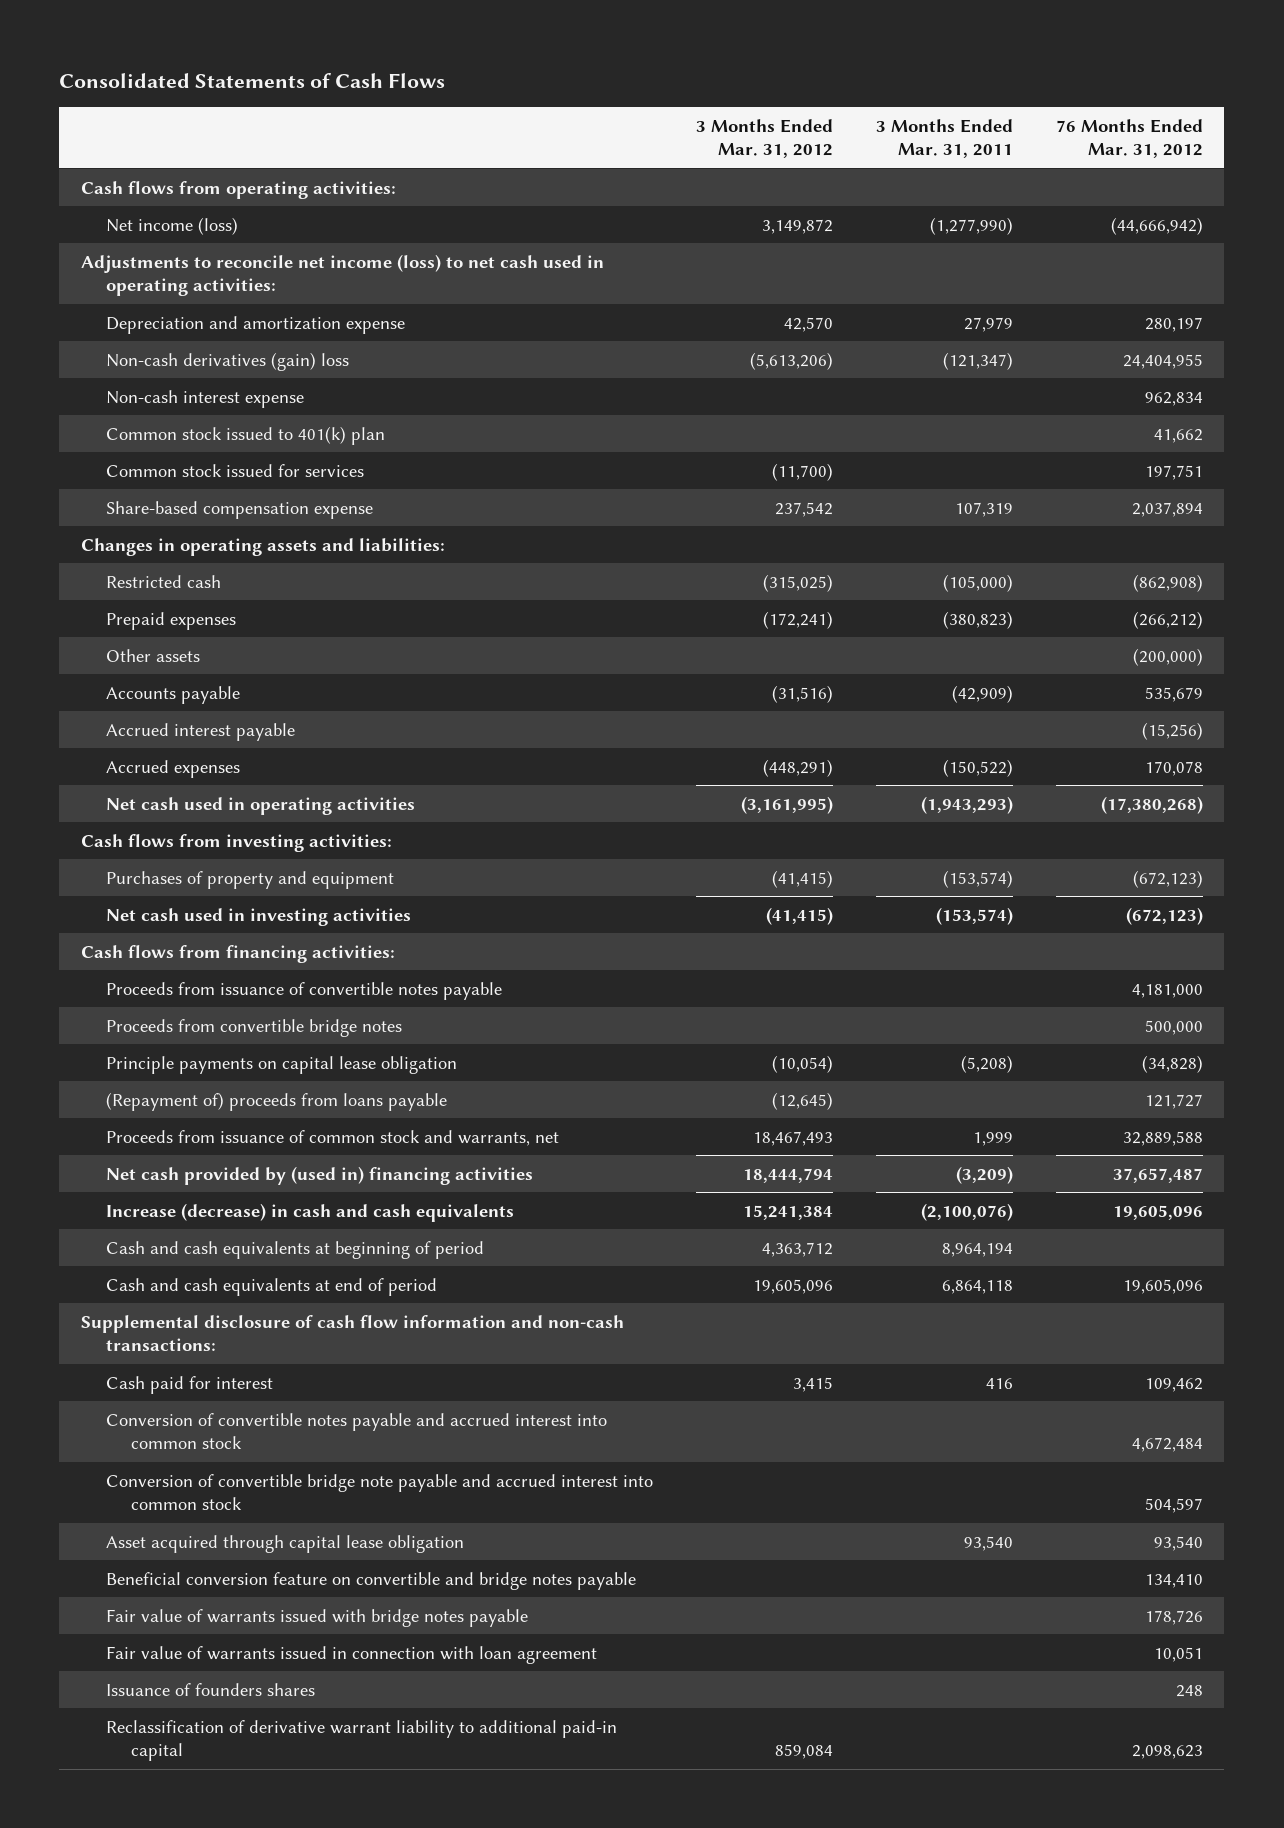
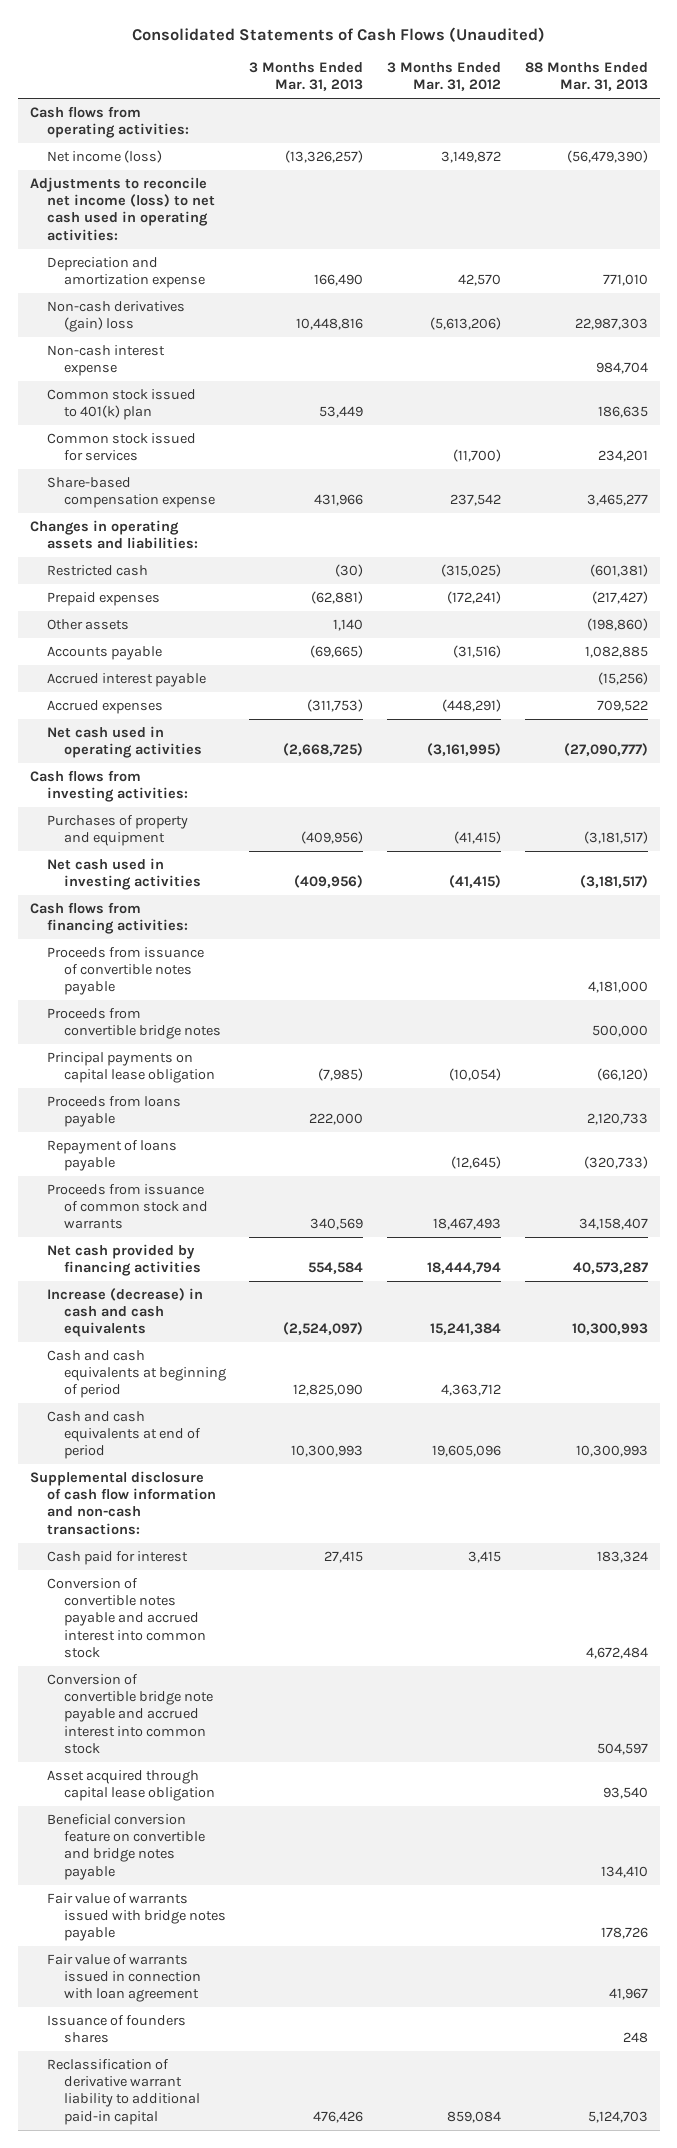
[59,73,446,89] Consolidated Statements of Cash Flows -> [131,26,545,42] Consolidated Statements of Cash Flows (Unaudited)
[875,118,1013,159] 3 Months Ended Mar. 31, 2011 -> none
[1055,118,1203,159] 76 Months Ended Mar. 31, 2012 -> none
none -> [249,62,364,92] 3 Months Ended Mar. 31, 2013
none -> [524,62,648,92] 88 Months Ended Mar. 31, 2013
[106,1055,458,1074] Principle payments on capital lease obligation -> [46,1051,215,1084] Principal payments on capital lease obligation
none -> [46,1095,181,1128] Proceeds from loans payable
[106,1091,448,1111] (Repayment of) proceeds from loans payable -> [46,1139,177,1172] Repayment of loans payable
[106,1129,560,1146] Proceeds from issuance of common stock and warrants, net -> [46,1183,208,1230] Proceeds from issuance of common stock and warrants
[106,1165,534,1185] Net cash provided by (used in) financing activities -> [46,1243,201,1277] Net cash provided by financing activities

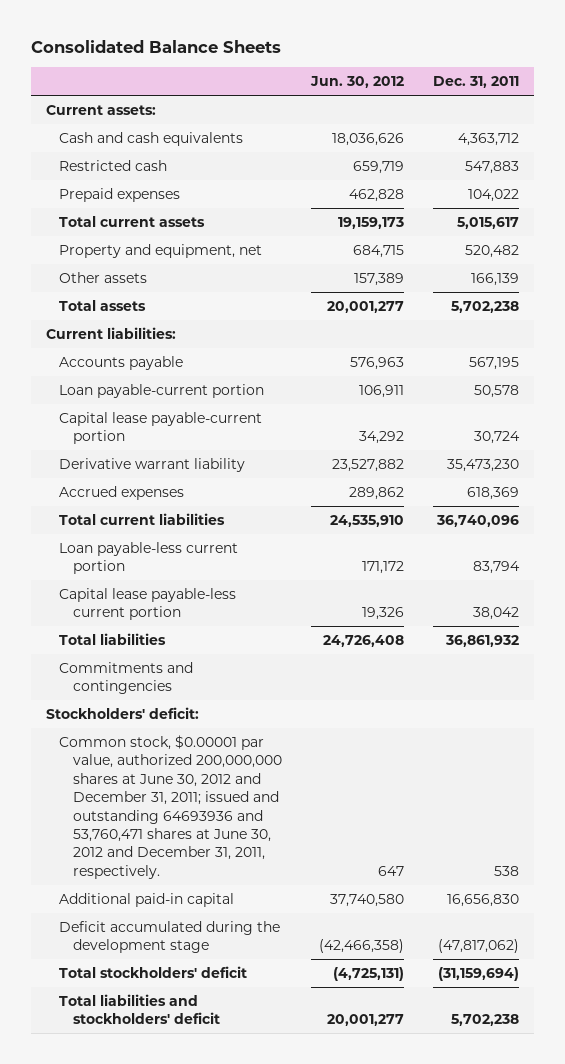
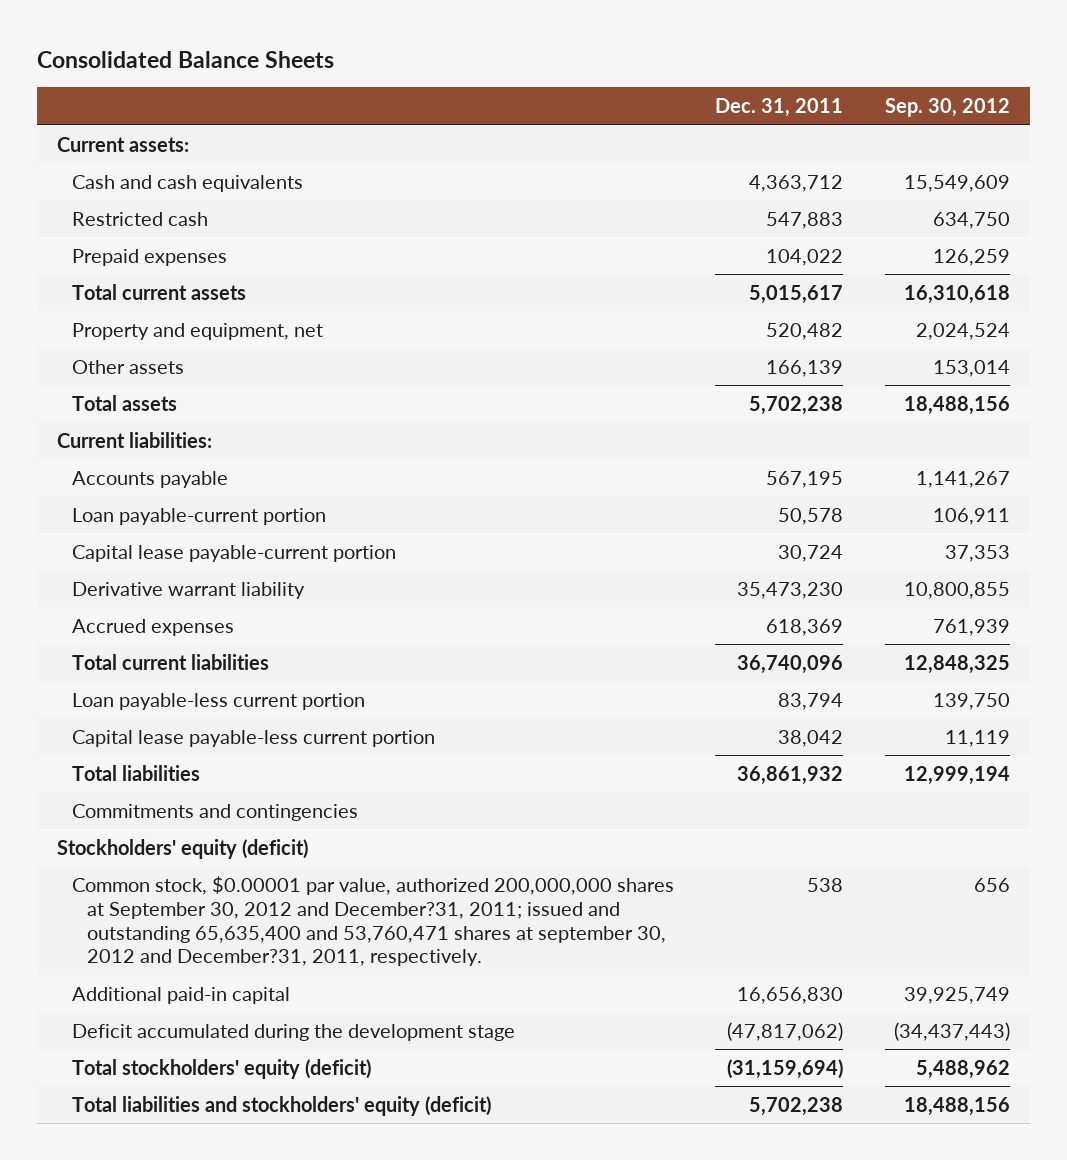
[310,76,405,89] Jun. 30, 2012 -> none
none -> [884,98,1010,118] Sep. 30, 2012
[45,706,199,719] Stockholders' deficit: -> [57,838,309,859] Stockholders' equity (deficit)
[59,734,282,879] Common stock, $0.00001 par value, authorized 200,000,000 shares at June 30, 2012 and December 31, 2011; issued and outstanding 64693936 and 53,760,471 shares at June 30, 2012 and December 31, 2011, respectively. -> [72,875,675,967] Common stock, $0.00001 par value, authorized 200,000,000 shares at September 30, 2012 and December?31, 2011; issued and outstanding 65,635,400 and 53,760,471 shares at september 30, 2012 and December?31, 2011, respectively.
[59,965,248,978] Total stockholders' deficit -> [72,1058,372,1079] Total stockholders' equity (deficit)
[59,993,220,1025] Total liabilities and stockholders' deficit -> [72,1095,492,1116] Total liabilities and stockholders' equity (deficit)

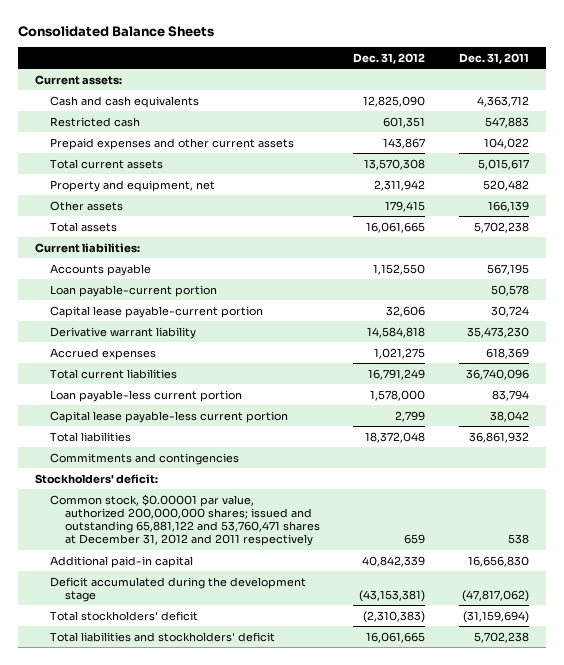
[884,98,1010,118] Sep. 30, 2012 -> none
none -> [353,52,426,64] Dec. 31, 2012
[72,248,228,266] Prepaid expenses -> [49,137,294,150] Prepaid expenses and other current assets
[57,838,309,859] Stockholders' equity (deficit) -> [35,473,159,484] Stockholders' deficit:
[72,875,675,967] Common stock, $0.00001 par value, authorized 200,000,000 shares at September 30, 2012 and December?31, 2011; issued and outstanding 65,635,400 and 53,760,471 shares at september 30, 2012 and December?31, 2011, respectively. -> [49,493,320,547] Common stock, $0.00001 par value, authorized 200,000,000 shares; issued and outstanding 65,881,122 and 53,760,471 shares at December 31, 2012 and 2011 respectively
[72,1058,372,1079] Total stockholders' equity (deficit) -> [49,610,198,621] Total stockholders' deficit
[72,1095,492,1116] Total liabilities and stockholders' equity (deficit) -> [49,631,275,642] Total liabilities and stockholders' deficit

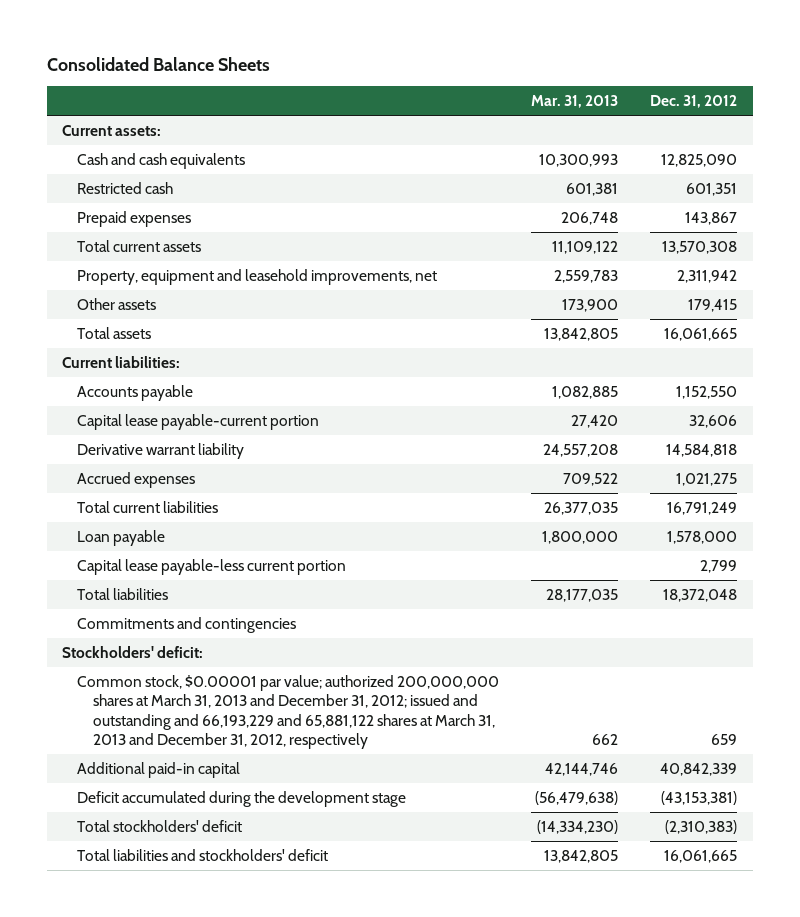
[458,52,529,64] Dec. 31, 2011 -> none
none -> [531,95,619,109] Mar. 31, 2013
[49,137,294,150] Prepaid expenses and other current assets -> [77,210,192,227] Prepaid expenses
[49,179,215,192] Property and equipment, net -> [77,268,438,285] Property, equipment and leasehold improvements, net
[49,284,217,297] Loan payable-current portion -> none
[49,389,242,402] Loan payable-less current portion -> [77,529,166,546] Loan payable
[49,493,320,547] Common stock, $0.00001 par value, authorized 200,000,000 shares; issued and outstanding 65,881,122 and 53,760,471 shares at December 31, 2012 and 2011 respectively -> [77,674,500,749] Common stock, $0.00001 par value; authorized 200,000,000 shares at March 31, 2013 and December 31, 2012; issued and outstanding and 66,193,229 and 65,881,122 shares at March 31, 2013 and December 31, 2012, respectively

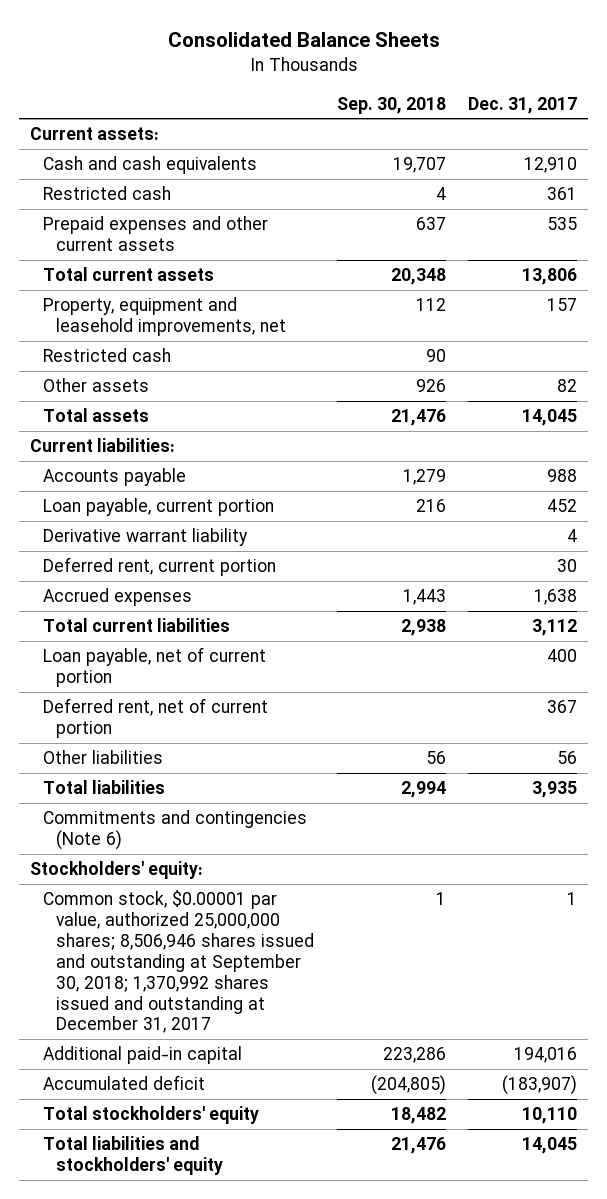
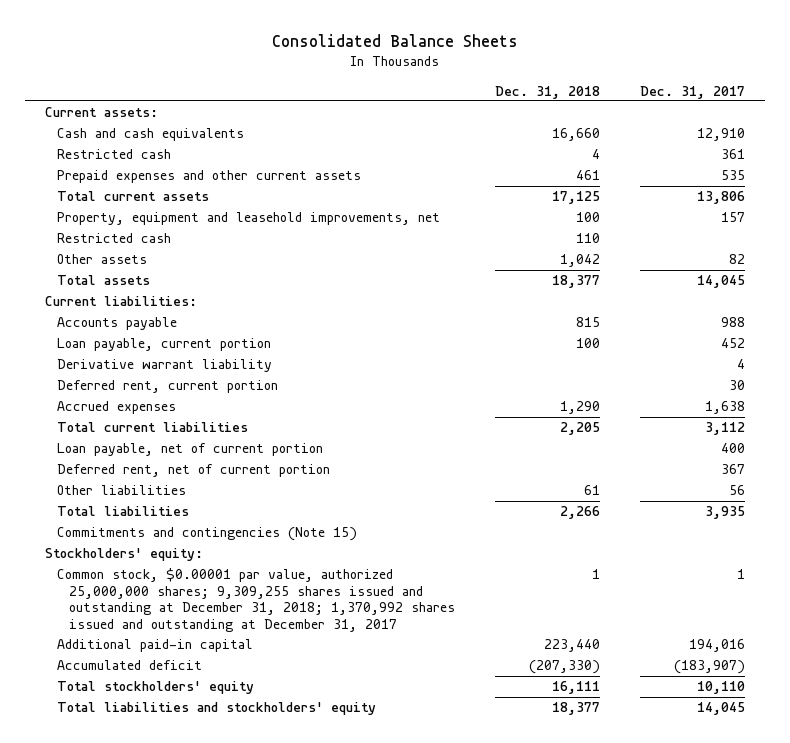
[336,96,446,114] Sep. 30, 2018 -> none
none -> [495,85,601,99] Dec. 31, 2018
[43,810,308,851] Commitments and contingencies (Note 6) -> [57,527,358,542] Commitments and contingencies (Note 15)
[43,890,315,1034] Common stock, $0.00001 par value, authorized 25,000,000 shares; 8,506,946 shares issued and outstanding at September 30, 2018; 1,370,992 shares issued and outstanding at December 31, 2017 -> [57,568,456,633] Common stock, $0.00001 par value, authorized 25,000,000 shares; 9,309,255 shares issued and outstanding at December 31, 2018; 1,370,992 shares issued and outstanding at December 31, 2017

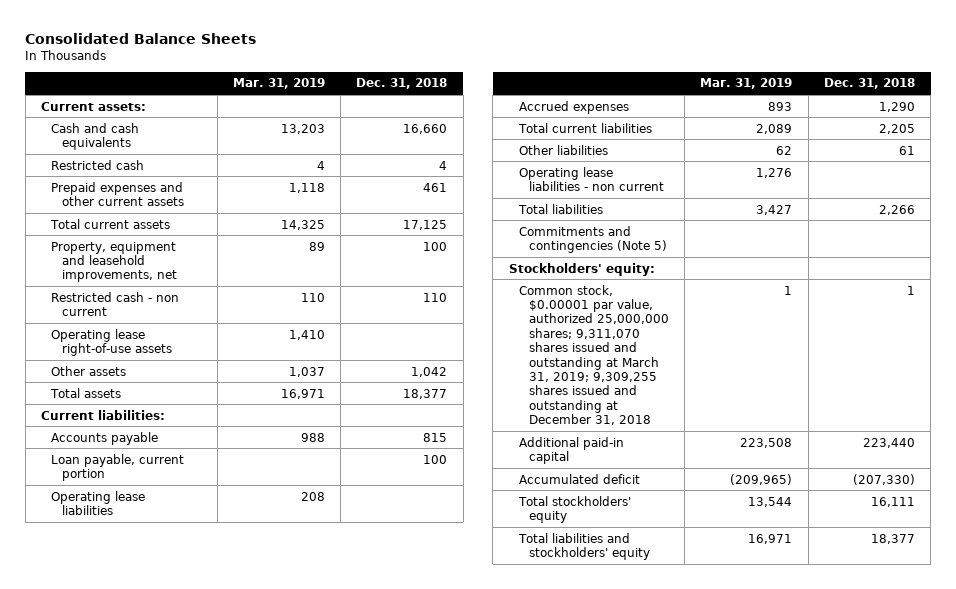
[639,85,745,99] Dec. 31, 2017 -> none
none -> [232,78,325,90] Mar. 31, 2019
[57,233,172,244] Restricted cash -> [51,291,180,316] Restricted cash - non current
none -> [51,328,172,356] Operating lease right-of-use assets
[57,359,273,373] Derivative warrant liability -> none
[57,380,279,394] Deferred rent, current portion -> none
none -> [51,490,146,515] Operating lease liabilities
[57,443,324,457] Loan payable, net of current portion -> none
[57,464,331,478] Deferred rent, net of current portion -> none
none -> [518,166,664,191] Operating lease liabilities - non current
[57,527,358,542] Commitments and contingencies (Note 15) -> [518,225,667,253] Commitments and contingencies (Note 5)
[57,568,456,633] Common stock, $0.00001 par value, authorized 25,000,000 shares; 9,309,255 shares issued and outstanding at December 31, 2018; 1,370,992 shares issued and outstanding at December 31, 2017 -> [518,284,669,426] Common stock, $0.00001 par value, authorized 25,000,000 shares; 9,311,070 shares issued and outstanding at March 31, 2019; 9,309,255 shares issued and outstanding at December 31, 2018

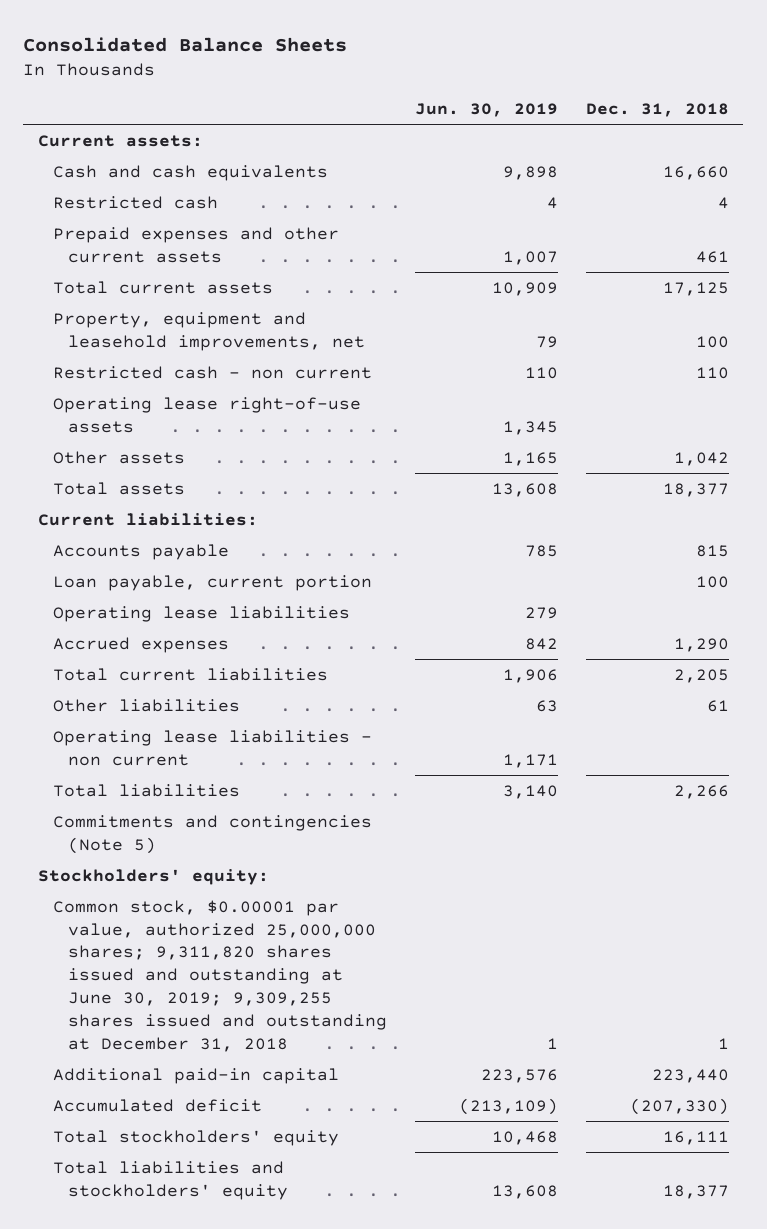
[232,78,325,90] Mar. 31, 2019 -> none
none -> [414,103,558,118] Jun. 30, 2019
[518,284,669,426] Common stock, $0.00001 par value, authorized 25,000,000 shares; 9,311,070 shares issued and outstanding at March 31, 2019; 9,309,255 shares issued and outstanding at December 31, 2018 -> [52,899,387,1053] Common stock, $0.00001 par value, authorized 25,000,000 shares; 9,311,820 shares issued and outstanding at June 30, 2019; 9,309,255 shares issued and outstanding at December 31, 2018

